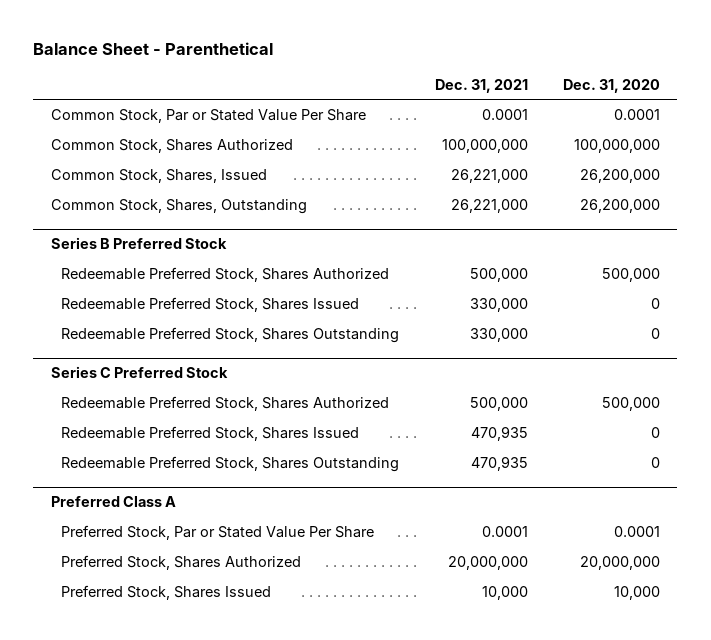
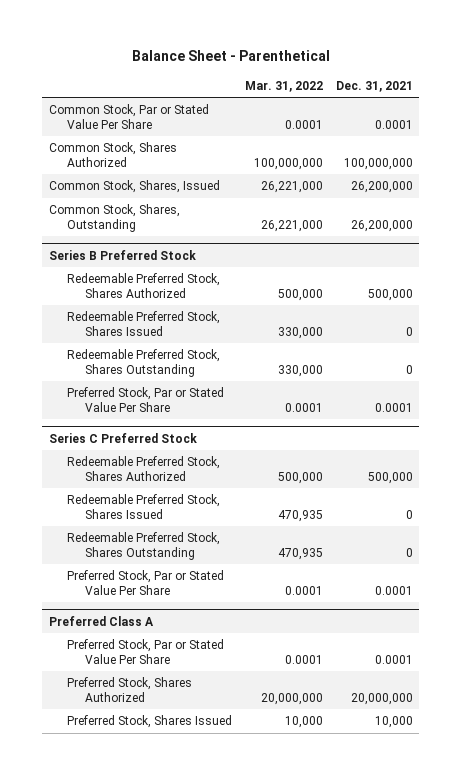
[562,78,660,93] Dec. 31, 2020 -> none
none -> [244,80,323,92] Mar. 31, 2022
[450,168,528,183] 26,221,000 -> [350,181,413,194] 26,200,000
[450,198,528,213] 26,221,000 -> [350,219,413,232] 26,200,000
[469,297,528,312] 330,000 -> [405,326,413,336] 0
[469,327,528,342] 330,000 -> [405,364,413,374] 0
none -> [67,387,225,412] Preferred Stock, Par or Stated Value Per Share
[470,425,528,441] 470,935 -> [405,509,413,519] 0
[470,455,528,471] 470,935 -> [405,547,413,557] 0
none -> [67,570,225,595] Preferred Stock, Par or Stated Value Per Share

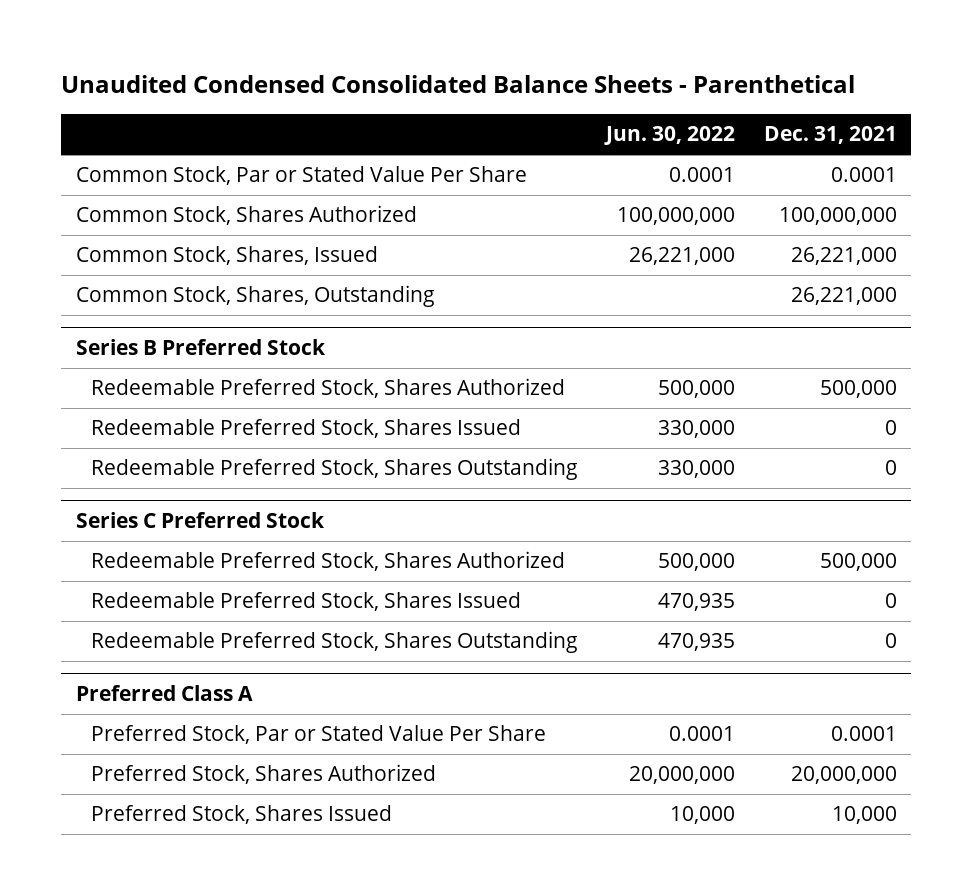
[131,50,330,62] Balance Sheet - Parenthetical -> [61,75,856,94] Unaudited Condensed Consolidated Balance Sheets - Parenthetical
[244,80,323,92] Mar. 31, 2022 -> none
none -> [604,126,736,146] Jun. 30, 2022
[350,181,413,194] 26,200,000 -> [791,247,898,266] 26,221,000
[350,219,413,232] 26,200,000 -> [791,287,898,306] 26,221,000
[67,387,225,412] Preferred Stock, Par or Stated Value Per Share -> none
[67,570,225,595] Preferred Stock, Par or Stated Value Per Share -> none

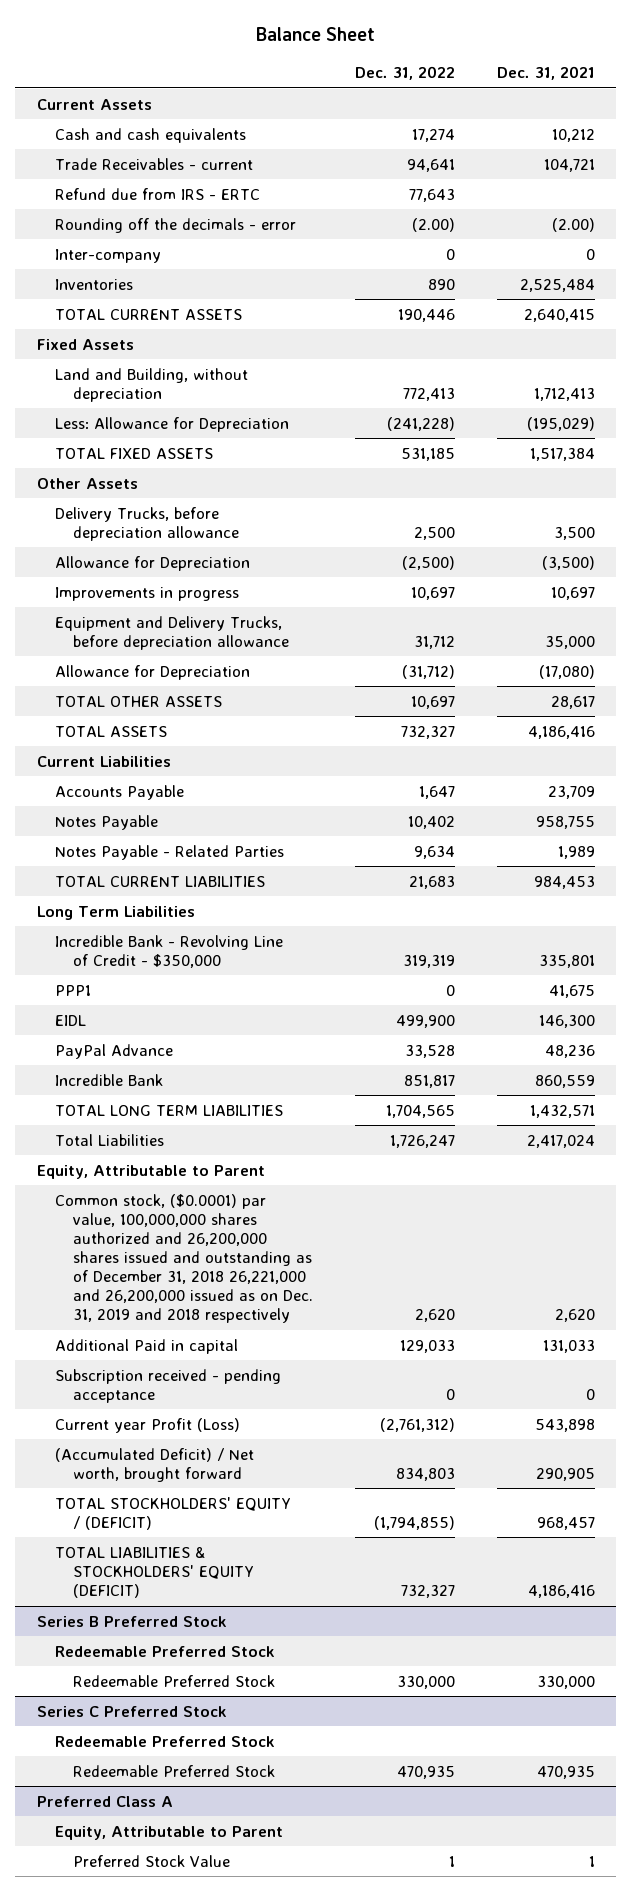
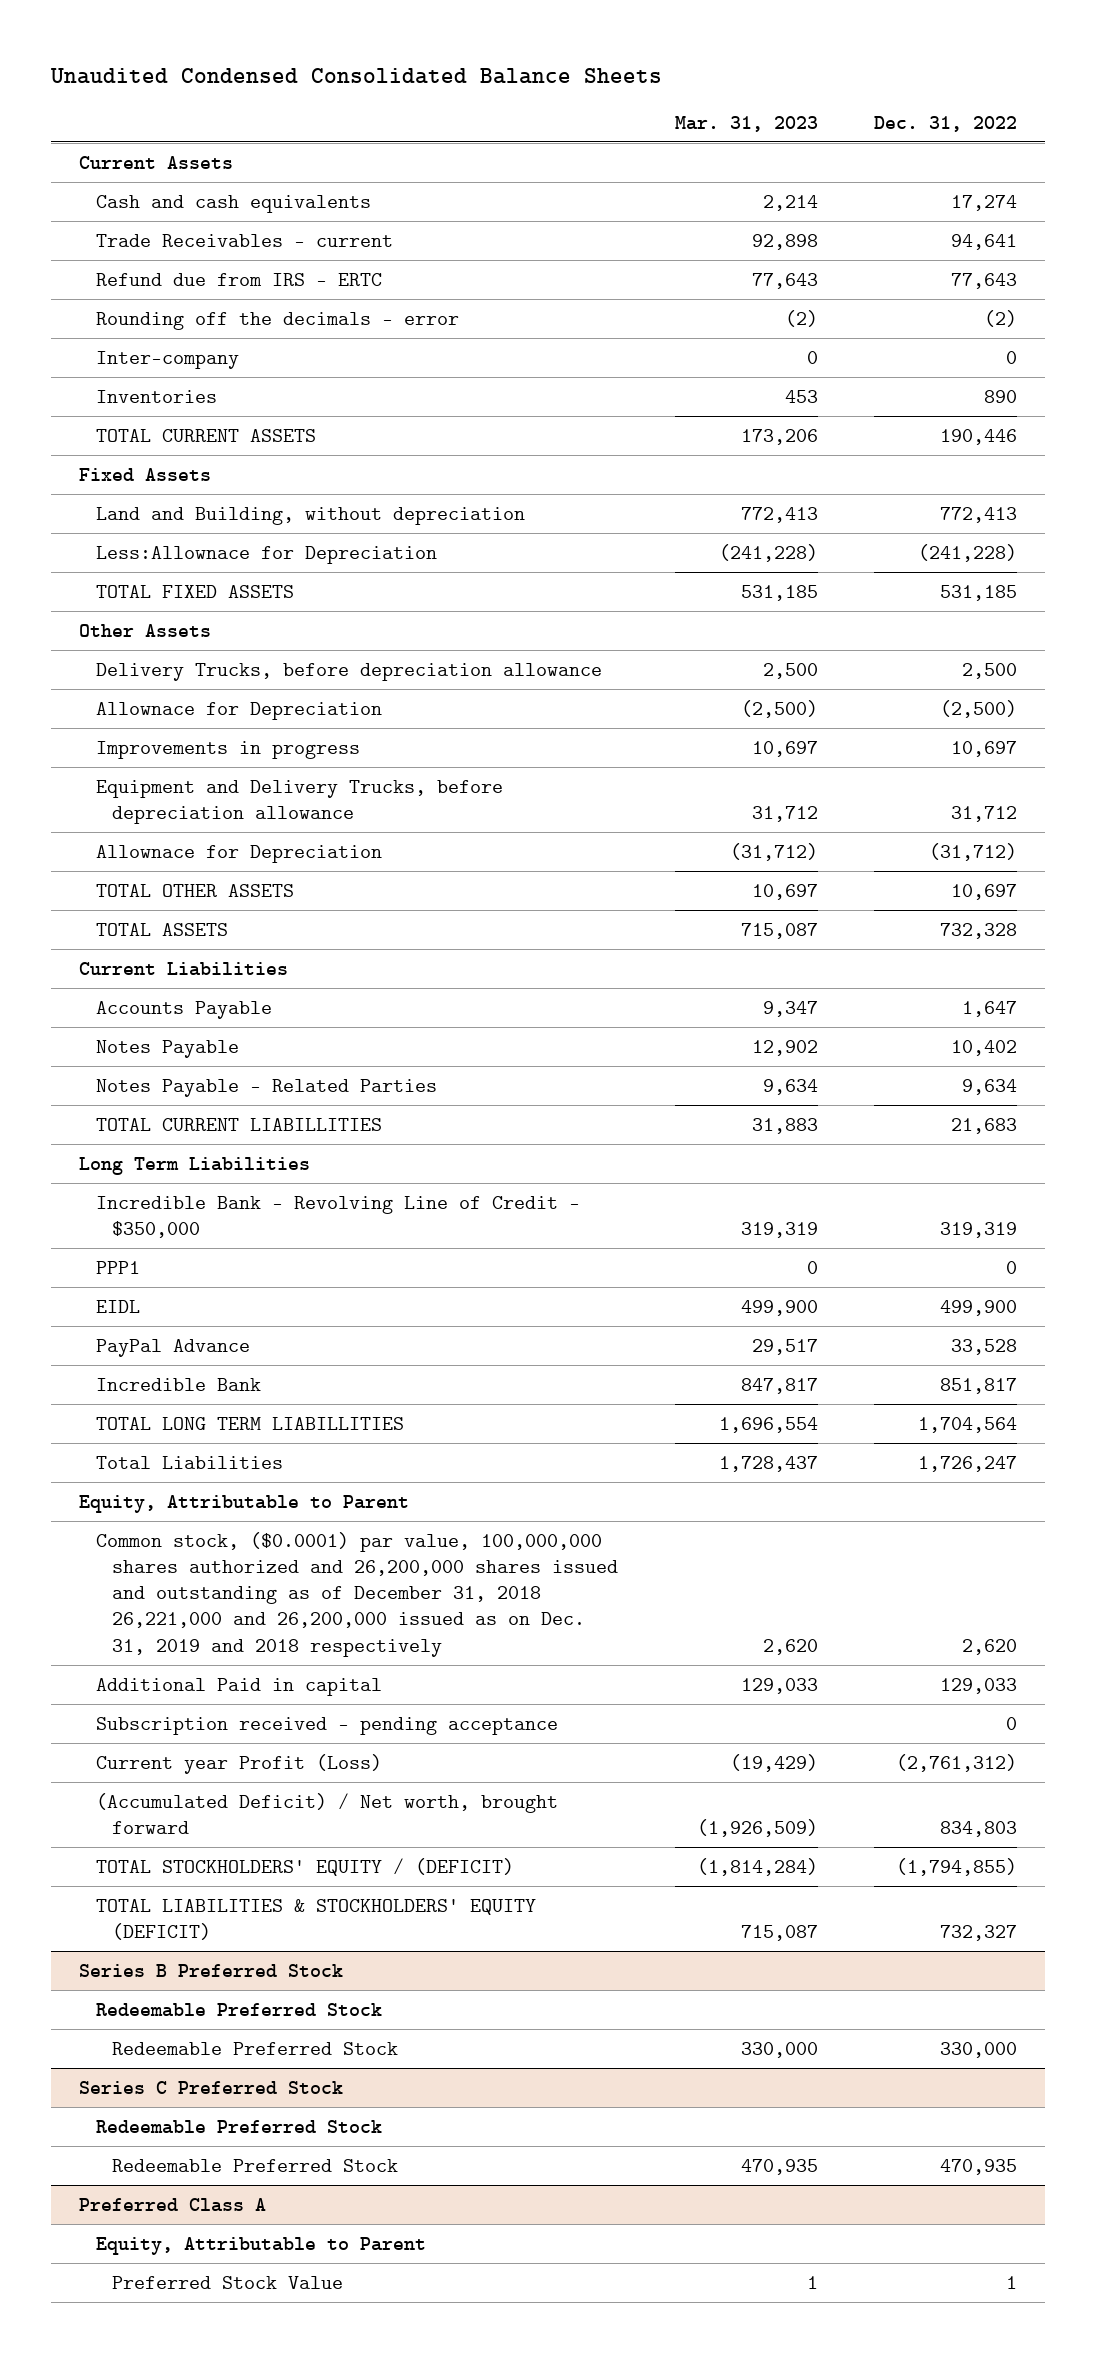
[255,27,375,42] Balance Sheet -> [49,67,662,84] Unaudited Condensed Consolidated Balance Sheets
[497,66,596,81] Dec. 31, 2021 -> none
none -> [674,115,818,132] Mar. 31, 2023
[411,217,455,232] (2.00) -> [984,309,1018,327] (2)
[54,416,289,432] Less: Allowance for Depreciation -> [95,545,437,564] Less:Allownace for Depreciation
[54,555,250,571] Allowance for Depreciation -> [95,701,382,720] Allownace for Depreciation
[54,664,250,680] Allowance for Depreciation -> [95,844,382,863] Allownace for Depreciation
[400,725,455,739] 732,327 -> [940,922,1018,939] 732,328
[54,875,265,887] TOTAL CURRENT LIABILITIES -> [95,1117,382,1131] TOTAL CURRENT LIABILLITIES
[54,1104,283,1116] TOTAL LONG TERM LIABILITIES -> [95,1416,404,1430] TOTAL LONG TERM LIABILLITIES
[385,1104,455,1118] 1,704,565 -> [918,1416,1018,1433] 1,704,564

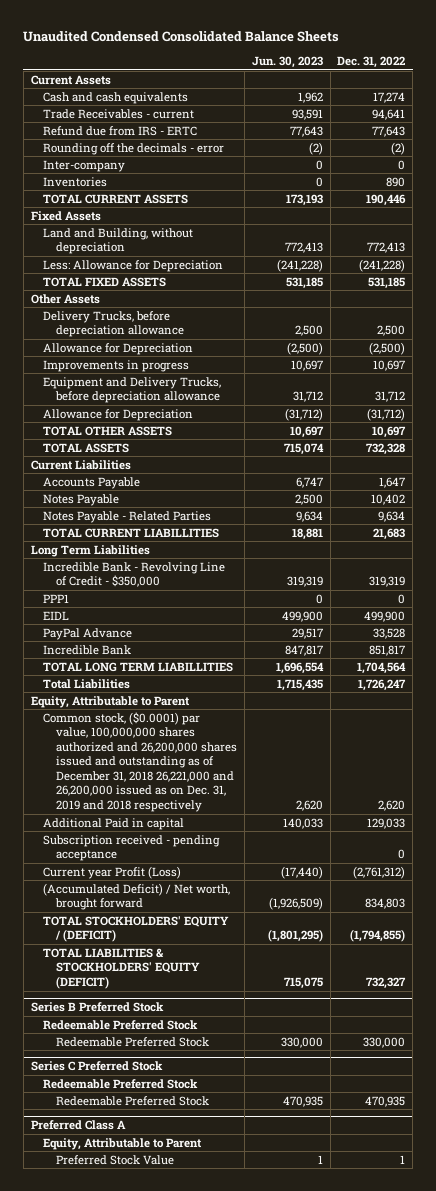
[674,115,818,132] Mar. 31, 2023 -> none
none -> [251,55,323,68] Jun. 30, 2023
[95,545,437,564] Less:Allownace for Depreciation -> [43,259,224,272] Less: Allowance for Depreciation
[95,701,382,720] Allownace for Depreciation -> [43,342,194,355] Allowance for Depreciation
[95,844,382,863] Allownace for Depreciation -> [43,408,194,421] Allowance for Depreciation

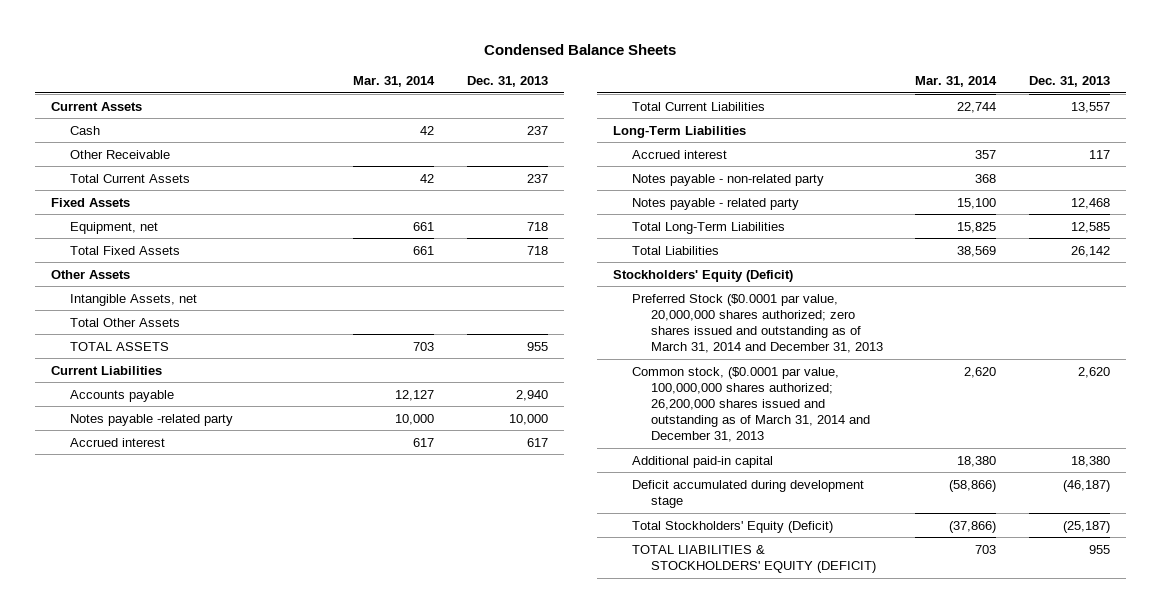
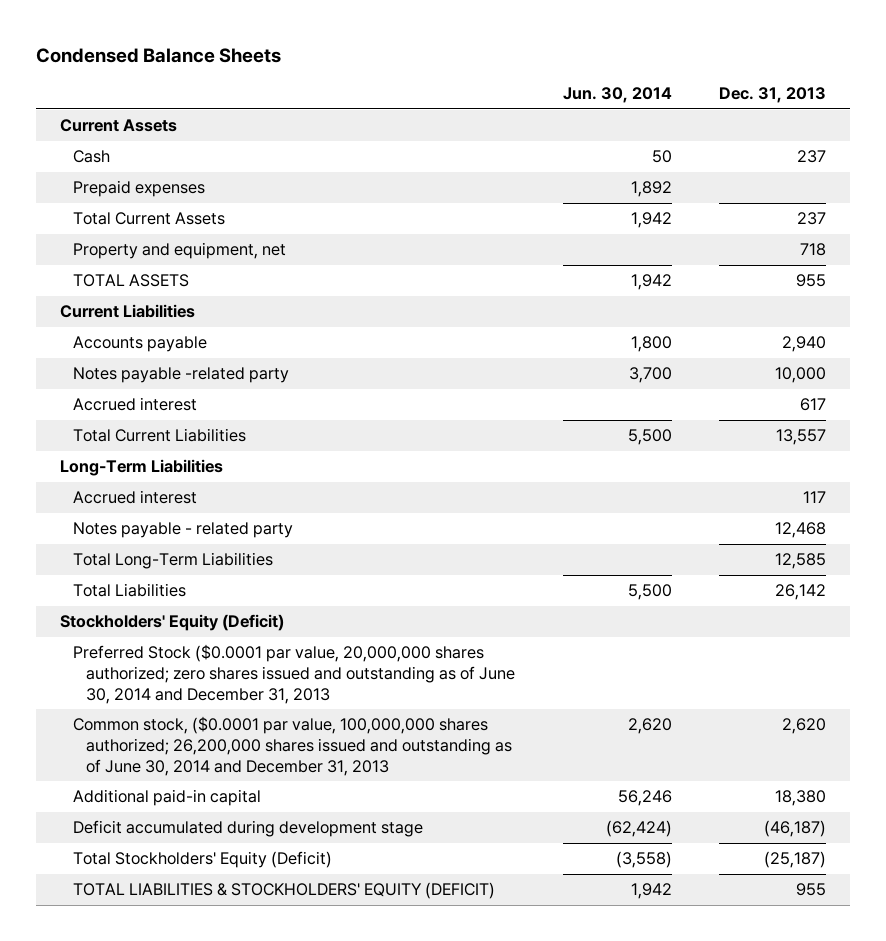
[353,76,436,88] Mar. 31, 2014 -> none
none -> [562,87,672,104] Jun. 30, 2014
[70,149,171,159] Other Receivable -> none
none -> [72,180,205,198] Prepaid expenses
[51,197,131,207] Fixed Assets -> none
[70,245,181,255] Total Fixed Assets -> none
[51,269,131,279] Other Assets -> none
[70,293,198,306] Intangible Assets, net -> none
[70,317,181,327] Total Other Assets -> none
[70,221,159,234] Equipment, net -> [72,242,286,260] Property and equipment, net
[631,173,824,186] Notes payable - non-related party -> none
[631,293,883,353] Preferred Stock ($0.0001 par value, 20,000,000 shares authorized; zero shares issued and outstanding as of March 31, 2014 and December 31, 2013 -> [72,644,515,704] Preferred Stock ($0.0001 par value, 20,000,000 shares authorized; zero shares issued and outstanding as of June 30, 2014 and December 31, 2013
[631,366,870,442] Common stock, ($0.0001 par value, 100,000,000 shares authorized; 26,200,000 shares issued and outstanding as of March 31, 2014 and December 31, 2013 -> [72,716,512,776] Common stock, ($0.0001 par value, 100,000,000 shares authorized; 26,200,000 shares issued and outstanding as of June 30, 2014 and December 31, 2013

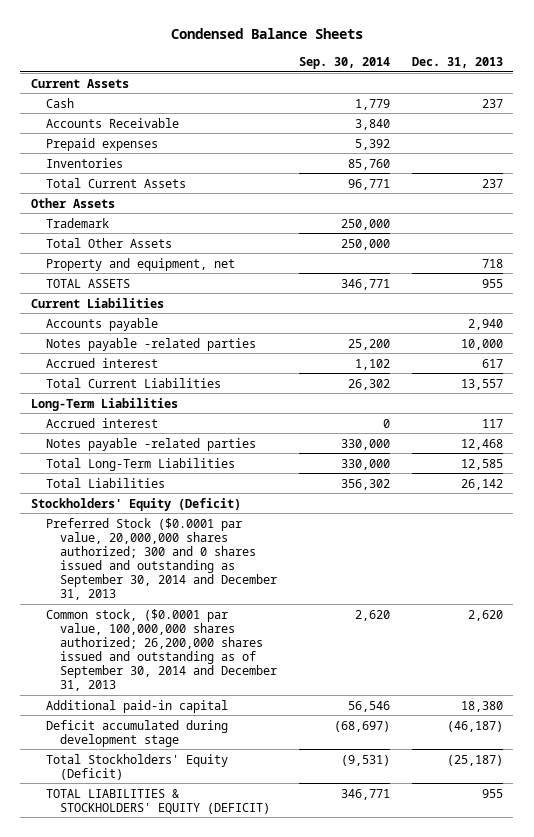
[562,87,672,104] Jun. 30, 2014 -> none
none -> [298,57,390,70] Sep. 30, 2014
none -> [45,117,179,128] Accounts Receivable
none -> [45,157,123,168] Inventories
none -> [31,197,116,208] Other Assets
none -> [45,217,109,228] Trademark
none -> [45,237,172,248] Total Other Assets
[72,367,289,384] Notes payable -related party -> [45,337,256,351] Notes payable -related parties
[72,522,293,539] Notes payable - related party -> [45,437,256,451] Notes payable -related parties
[72,644,515,704] Preferred Stock ($0.0001 par value, 20,000,000 shares authorized; zero shares issued and outstanding as of June 30, 2014 and December 31, 2013 -> [45,517,278,601] Preferred Stock ($0.0001 par value, 20,000,000 shares authorized; 300 and 0 shares issued and outstanding as September 30, 2014 and December 31, 2013
[72,716,512,776] Common stock, ($0.0001 par value, 100,000,000 shares authorized; 26,200,000 shares issued and outstanding as of June 30, 2014 and December 31, 2013 -> [45,608,278,692] Common stock, ($0.0001 par value, 100,000,000 shares authorized; 26,200,000 shares issued and outstanding as of September 30, 2014 and December 31, 2013

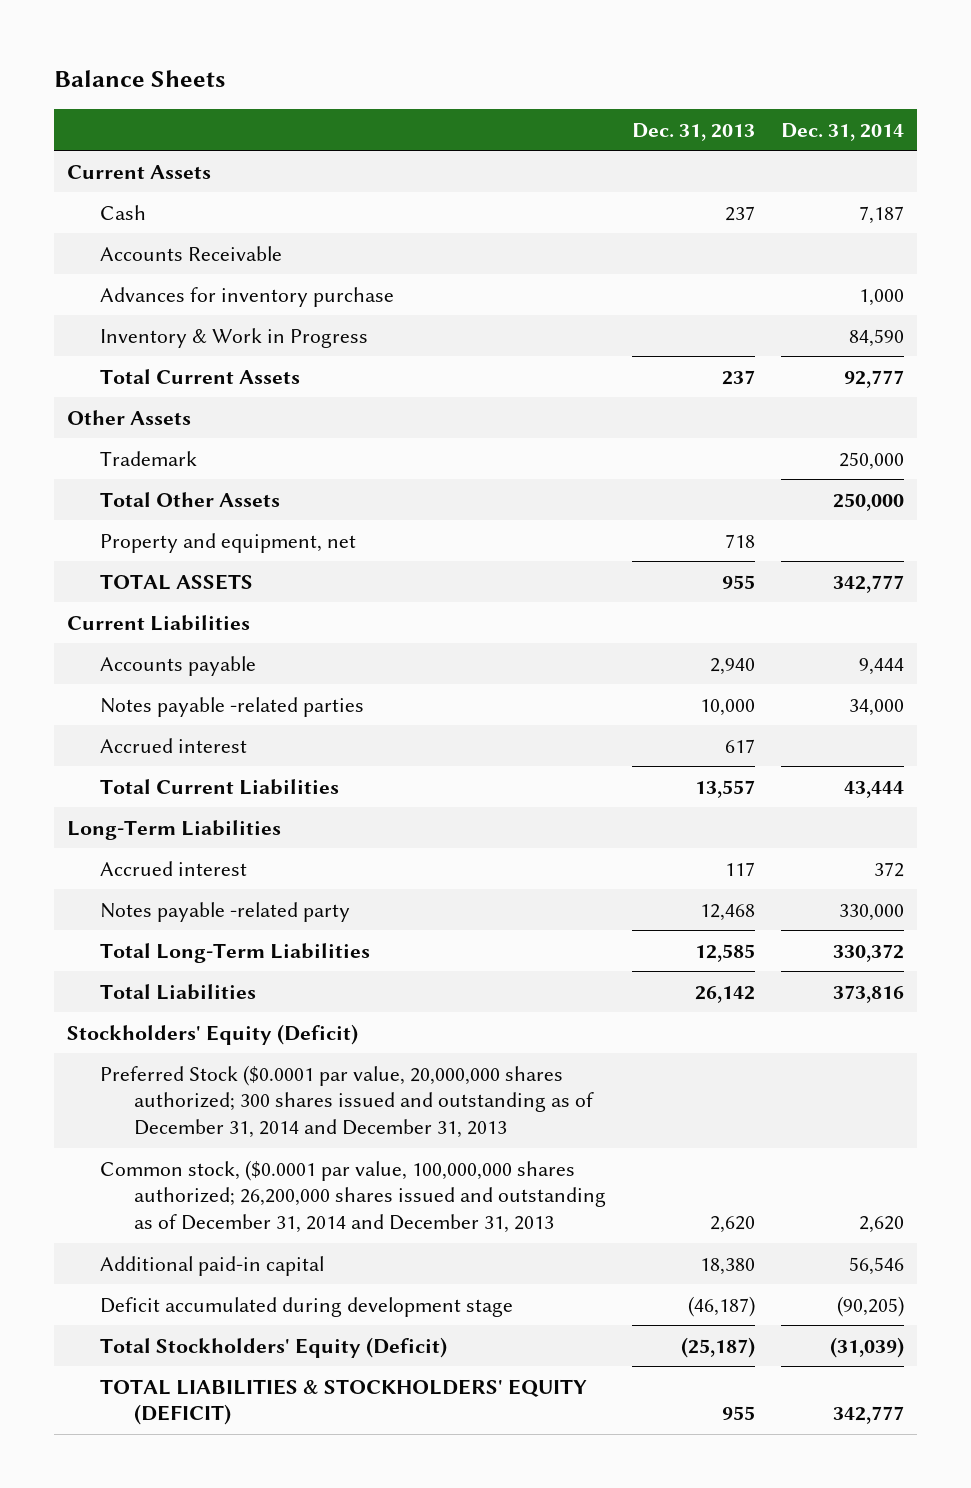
[170,28,363,40] Condensed Balance Sheets -> [53,70,225,88] Balance Sheets
[298,57,390,70] Sep. 30, 2014 -> none
none -> [780,122,904,141] Dec. 31, 2014
[45,137,158,151] Prepaid expenses -> none
none -> [100,286,395,307] Advances for inventory purchase
[45,157,123,168] Inventories -> [100,327,369,348] Inventory & Work in Progress
[45,437,256,451] Notes payable -related parties -> [100,901,351,922] Notes payable -related party
[45,517,278,601] Preferred Stock ($0.0001 par value, 20,000,000 shares authorized; 300 and 0 shares issued and outstanding as September 30, 2014 and December 31, 2013 -> [100,1064,595,1139] Preferred Stock ($0.0001 par value, 20,000,000 shares authorized; 300 shares issued and outstanding as of December 31, 2014 and December 31, 2013
[45,608,278,692] Common stock, ($0.0001 par value, 100,000,000 shares authorized; 26,200,000 shares issued and outstanding as of September 30, 2014 and December 31, 2013 -> [100,1159,607,1234] Common stock, ($0.0001 par value, 100,000,000 shares authorized; 26,200,000 shares issued and outstanding as of December 31, 2014 and December 31, 2013

